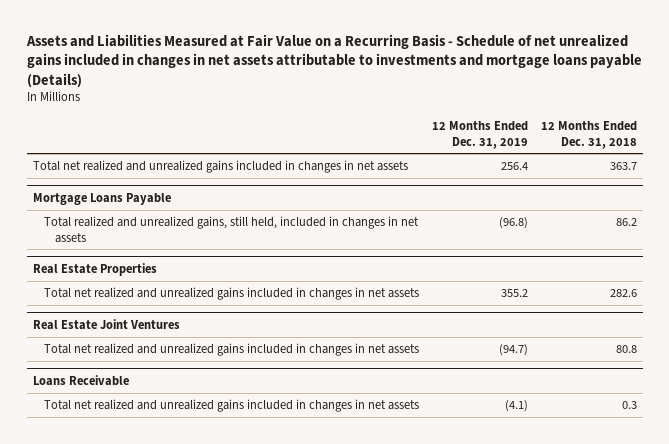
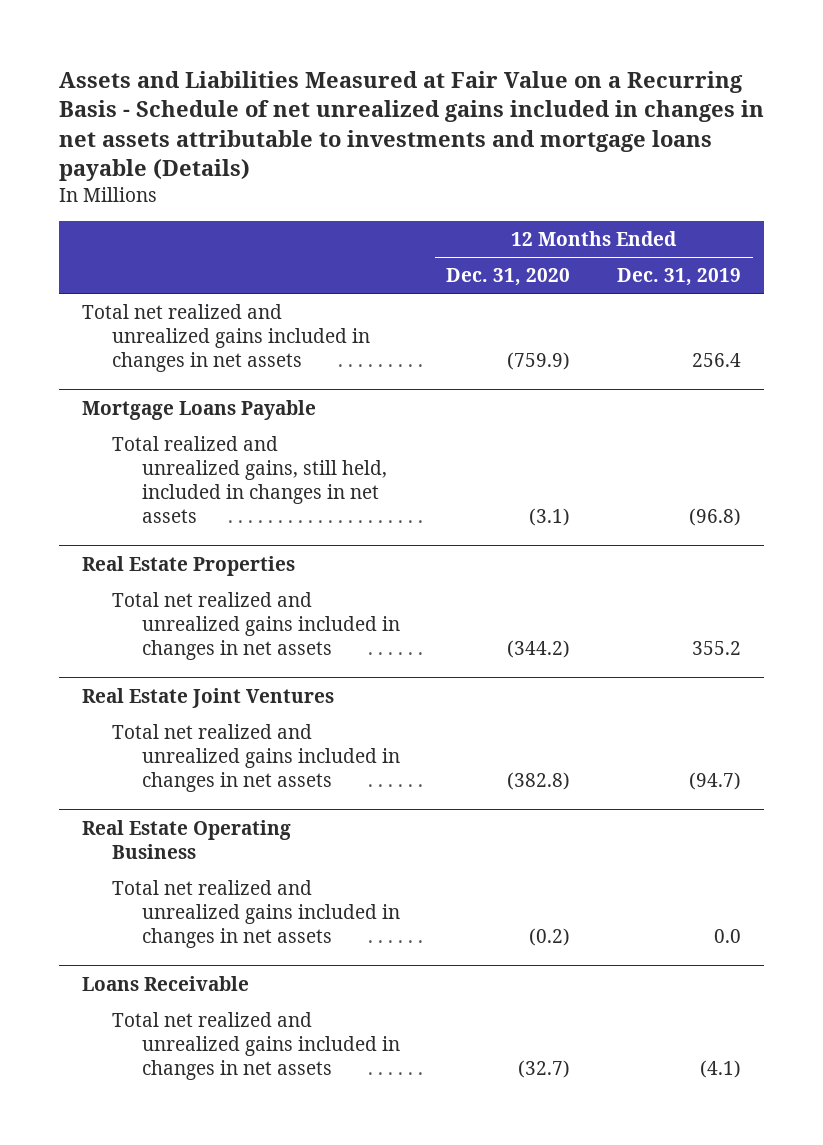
[540,120,637,149] 12 Months Ended Dec. 31, 2018 -> none
none -> [446,268,571,287] Dec. 31, 2020
none -> [81,819,291,859] Real Estate Operating Business
none -> [111,879,400,948] Total net realized and unrealized gains included in changes in net assets

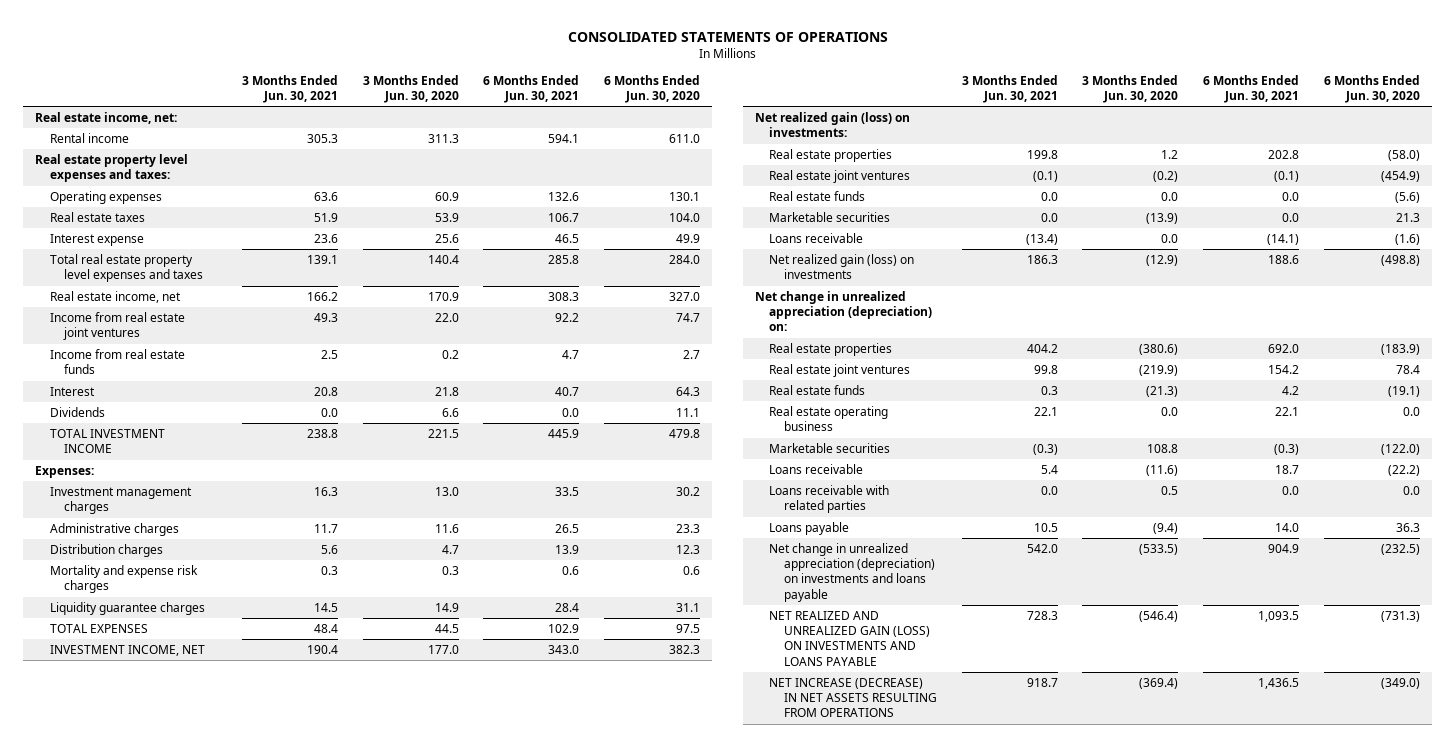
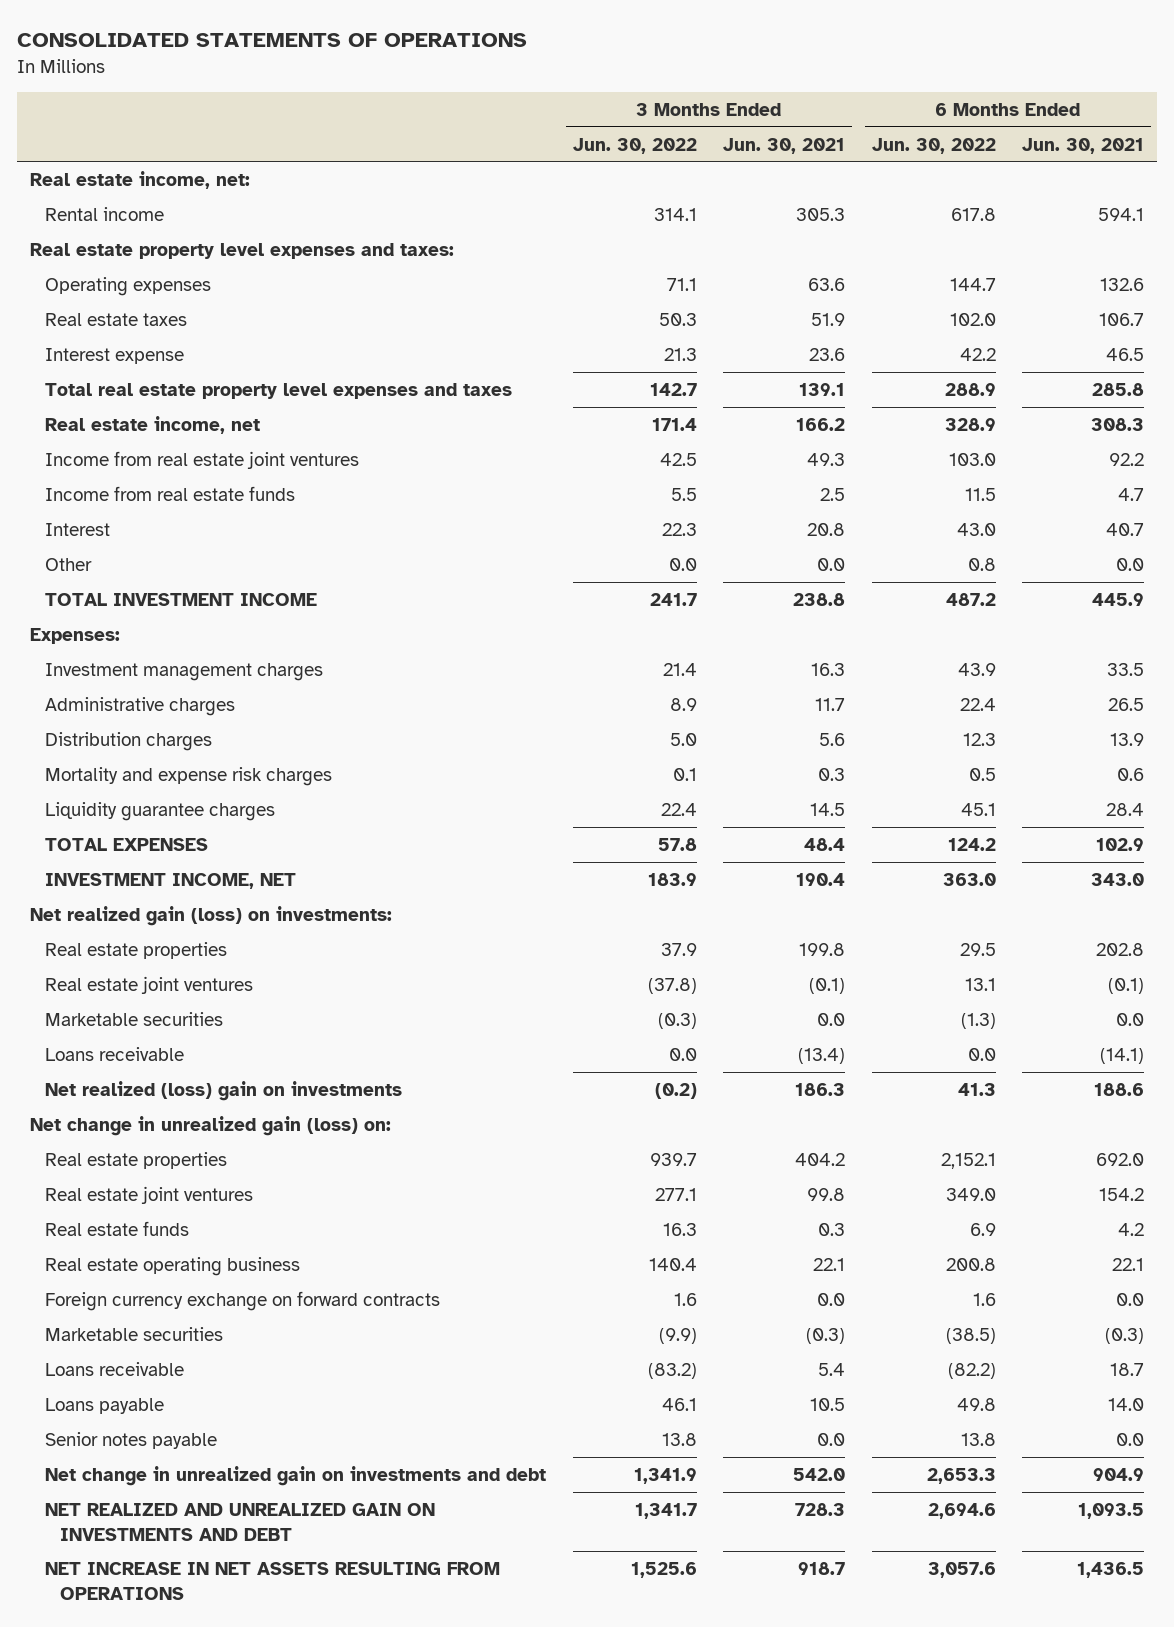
[362,74,459,104] 3 Months Ended Jun. 30, 2020 -> none
[604,74,701,104] 6 Months Ended Jun. 30, 2020 -> none
none -> [572,137,697,154] Jun. 30, 2022
none -> [871,137,996,154] Jun. 30, 2022
[49,407,105,418] Dividends -> none
none -> [44,557,92,571] Other
[769,191,866,202] Real estate funds -> none
[769,254,915,280] Net realized gain (loss) on investments -> [44,1080,402,1101] Net realized (loss) gain on investments
[754,291,933,332] Net change in unrealized appreciation (depreciation) on: -> [30,1115,392,1136] Net change in unrealized gain (loss) on:
none -> [44,1290,440,1311] Foreign currency exchange on forward contracts
[769,485,890,514] Loans receivable with related parties -> none
none -> [44,1431,217,1449] Senior notes payable
[769,543,936,602] Net change in unrealized appreciation (depreciation) on investments and loans payable -> [44,1465,546,1486] Net change in unrealized gain on investments and debt
[769,611,931,666] NET REALIZED AND UNREALIZED GAIN (LOSS) ON INVESTMENTS AND LOANS PAYABLE -> [44,1502,435,1541] NET REALIZED AND UNREALIZED GAIN ON INVESTMENTS AND DEBT
[769,678,938,718] NET INCREASE (DECREASE) IN NET ASSETS RESULTING FROM OPERATIONS -> [44,1561,500,1600] NET INCREASE IN NET ASSETS RESULTING FROM OPERATIONS

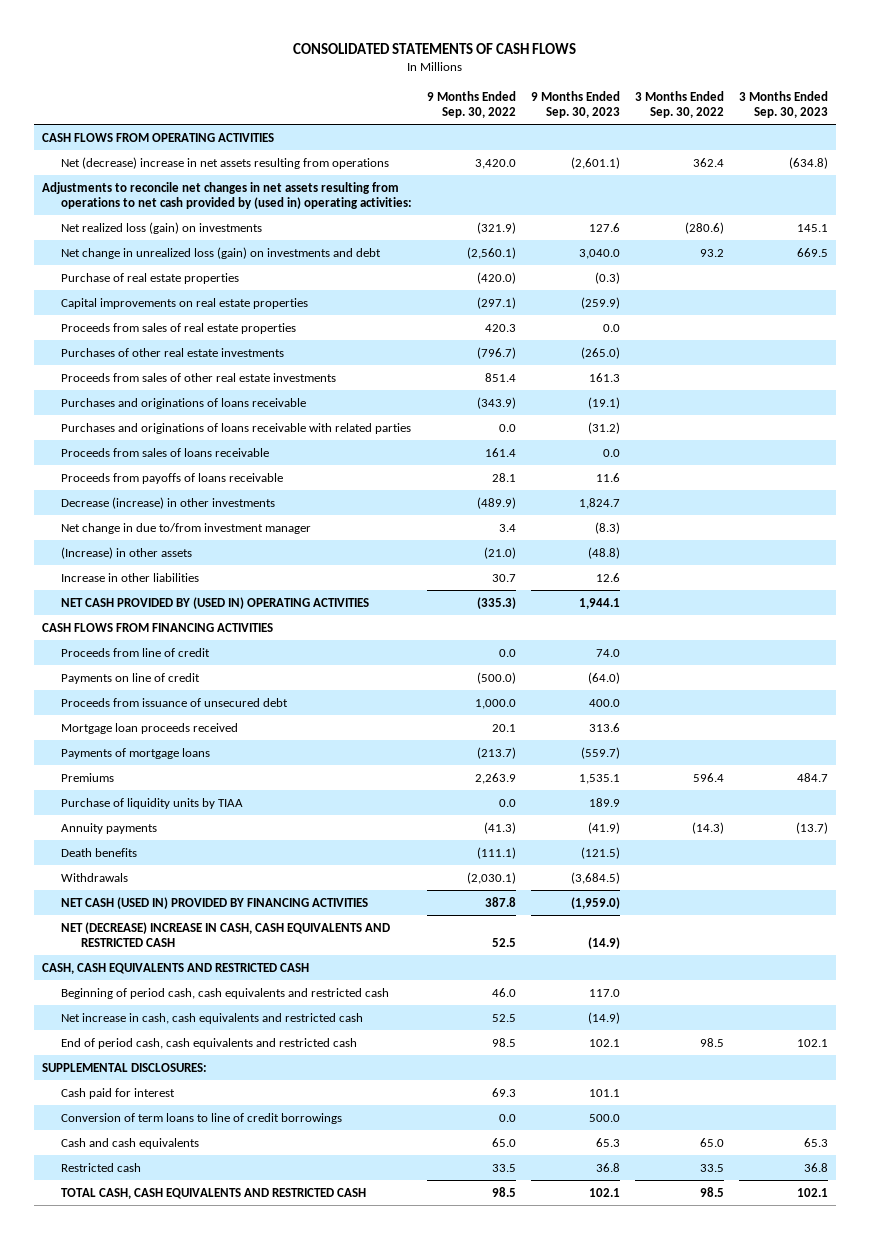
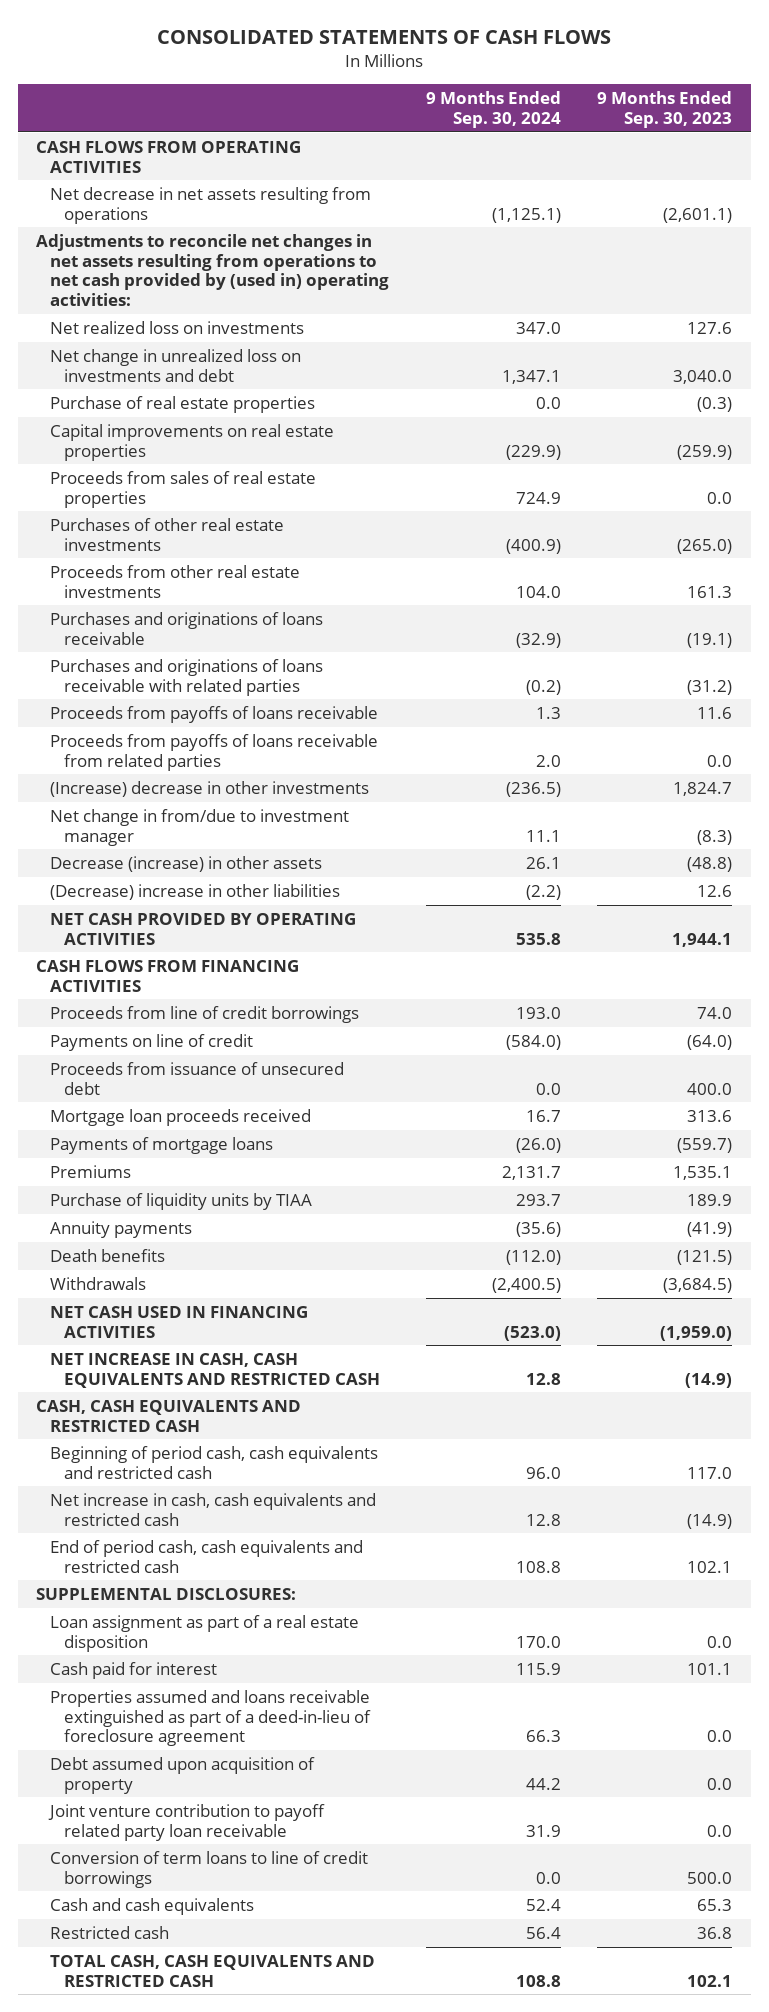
[427,90,517,118] 9 Months Ended Sep. 30, 2022 -> none
[635,90,725,118] 3 Months Ended Sep. 30, 2022 -> none
[739,90,829,118] 3 Months Ended Sep. 30, 2023 -> none
none -> [425,91,561,128] 9 Months Ended Sep. 30, 2024
[61,156,390,169] Net (decrease) increase in net assets resulting from operations -> [50,186,372,224] Net decrease in net assets resulting from operations
[61,221,263,234] Net realized loss (gain) on investments -> [50,320,305,334] Net realized loss on investments
[61,246,382,259] Net change in unrealized loss (gain) on investments and debt -> [50,348,302,382] Net change in unrealized loss on investments and debt
[61,372,337,382] Proceeds from sales of other real estate investments -> [50,564,301,598] Proceeds from other real estate investments
[61,447,270,457] Proceeds from sales of loans receivable -> none
none -> [50,733,379,771] Proceeds from payoffs of loans receivable from related parties
[61,496,276,509] Decrease (increase) in other investments -> [50,780,370,797] (Increase) decrease in other investments
[61,522,312,534] Net change in due to/from investment manager -> [50,808,350,846] Net change in from/due to investment manager
[61,546,193,559] (Increase) in other assets -> [50,855,323,872] Decrease (increase) in other assets
[61,572,200,582] Increase in other liabilities -> [50,883,341,900] (Decrease) increase in other liabilities
[61,596,370,609] NET CASH PROVIDED BY (USED IN) OPERATING ACTIVITIES -> [50,912,357,945] NET CASH PROVIDED BY OPERATING ACTIVITIES
[61,647,211,657] Proceeds from line of credit -> [50,1005,360,1023] Proceeds from line of credit borrowings
[61,896,369,909] NET CASH (USED IN) PROVIDED BY FINANCING ACTIVITIES -> [50,1305,309,1338] NET CASH USED IN FINANCING ACTIVITIES
[61,921,391,947] NET (DECREASE) INCREASE IN CASH, CASH EQUIVALENTS AND RESTRICTED CASH -> [50,1352,381,1388] NET INCREASE IN CASH, CASH EQUIVALENTS AND RESTRICTED CASH
none -> [50,1614,360,1652] Loan assignment as part of a real estate disposition
none -> [50,1689,372,1747] Properties assumed and loans receivable extinguished as part of a deed-in-lieu of foreclosure agreement
none -> [50,1756,316,1794] Debt assumed upon acquisition of property
none -> [48,1803,326,1841] Joint venture contribution to payoff related party loan receivable

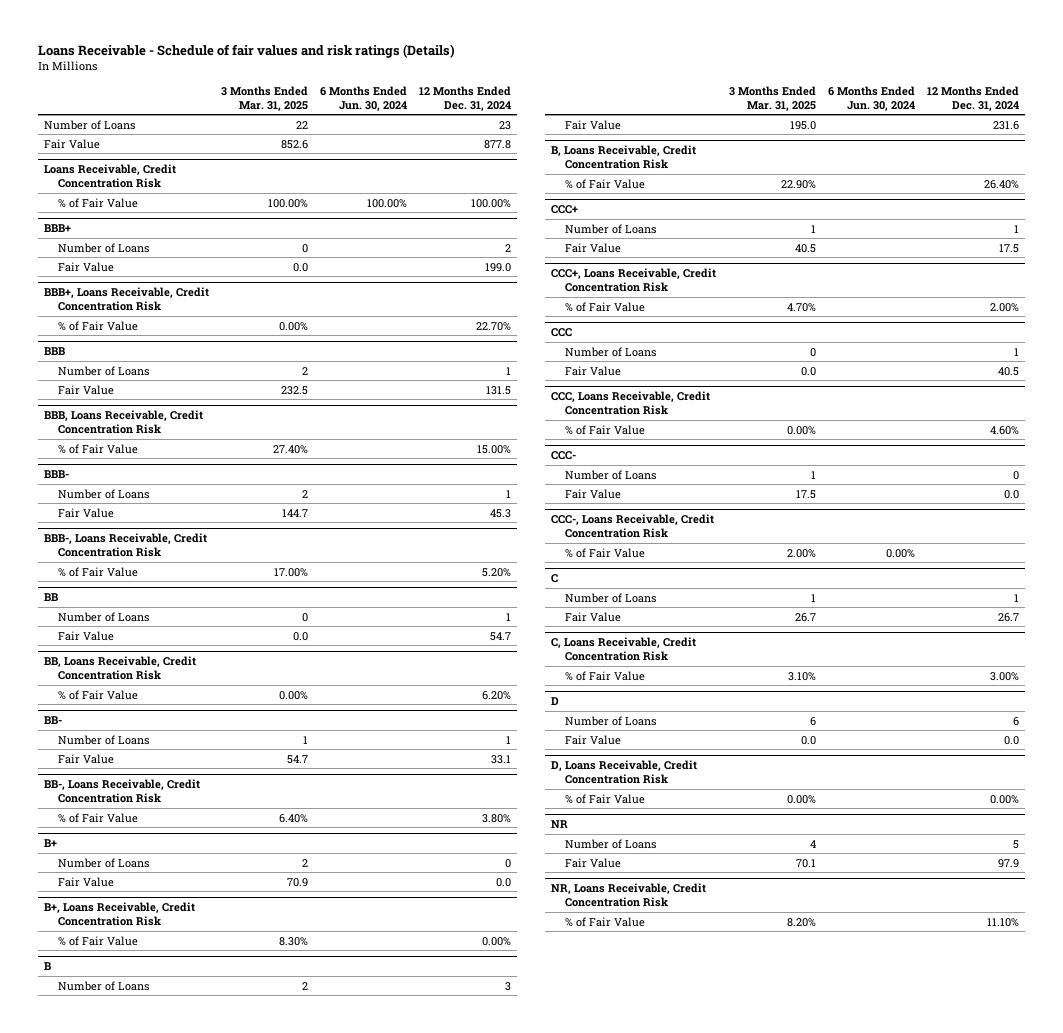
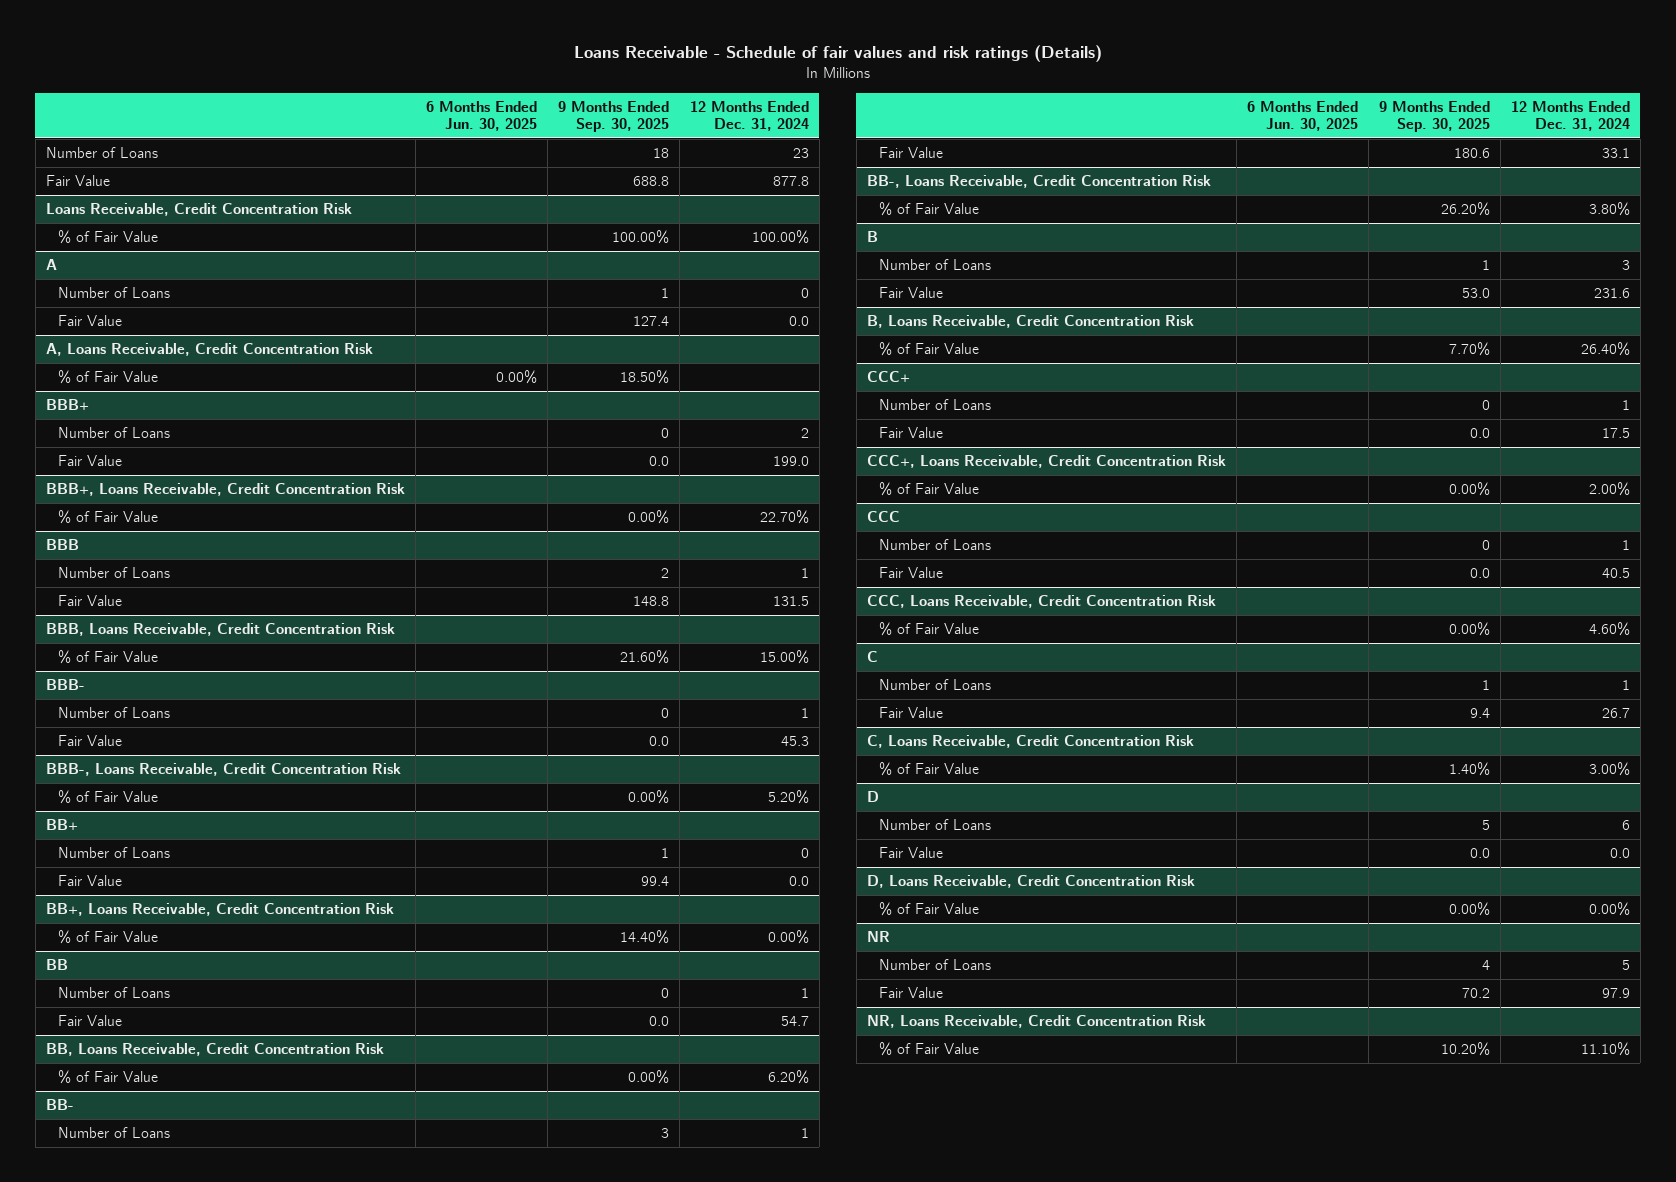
[221,86,309,111] 3 Months Ended Mar. 31, 2025 -> none
[320,86,408,111] 6 Months Ended Jun. 30, 2024 -> none
none -> [425,100,537,132] 6 Months Ended Jun. 30, 2025
none -> [557,100,669,133] 9 Months Ended Sep. 30, 2025
none -> [45,258,57,270] A
none -> [58,286,171,298] Number of Loans
none -> [58,314,123,326] Fair Value
none -> [45,342,373,356] A, Loans Receivable, Credit Concentration Risk
none -> [58,369,159,384] % of Fair Value
none -> [45,818,78,830] BB+
none -> [58,846,171,858] Number of Loans
none -> [58,874,123,886] Fair Value
none -> [45,902,394,916] BB+, Loans Receivable, Credit Concentration Risk
none -> [58,929,159,944] % of Fair Value
[44,839,58,848] B+ -> none
[57,857,149,868] Number of Loans -> none
[57,876,114,887] Fair Value -> none
[44,902,196,927] B+, Loans Receivable, Credit Concentration Risk -> none
[57,935,138,946] % of Fair Value -> none
[551,451,577,461] CCC- -> none
[565,469,657,480] Number of Loans -> none
[565,488,622,499] Fair Value -> none
[551,514,715,539] CCC-, Loans Receivable, Credit Concentration Risk -> none
[565,547,646,558] % of Fair Value -> none

